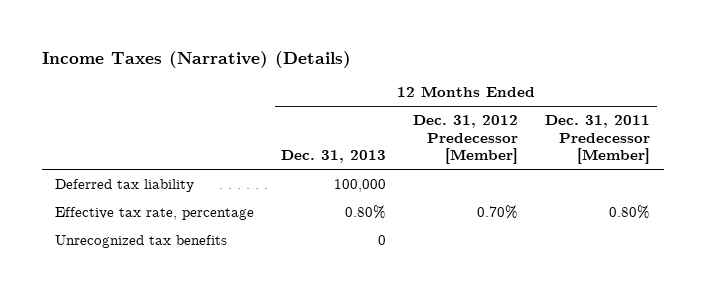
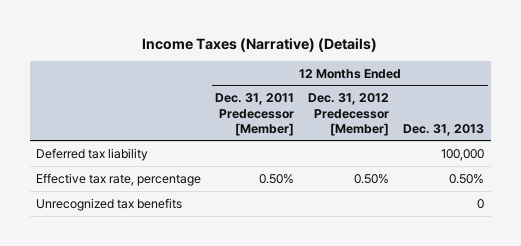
[345,204,387,219] 0.80% -> [449,173,485,184] 0.50%
[477,204,519,219] 0.70% -> [354,173,390,184] 0.50%
[609,204,651,219] 0.80% -> [259,173,295,184] 0.50%

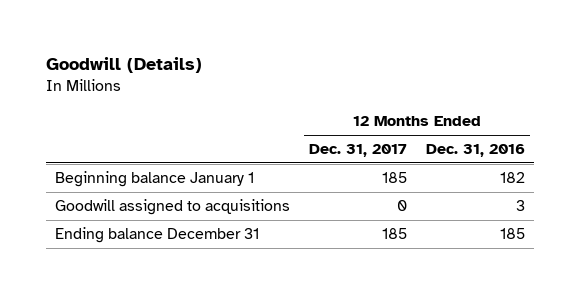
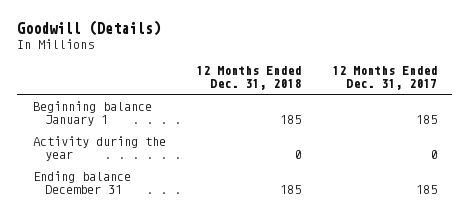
[425,144,525,158] Dec. 31, 2016 -> none
none -> [196,65,302,91] 12 Months Ended Dec. 31, 2018
[55,199,291,216] Goodwill assigned to acquisitions -> [32,135,166,162] Activity during the year

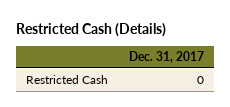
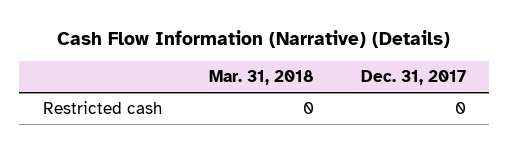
[15,22,166,37] Restricted Cash (Details) -> [57,29,451,48] Cash Flow Information (Narrative) (Details)
none -> [208,70,314,86] Mar. 31, 2018
[25,75,108,85] Restricted Cash -> [42,101,162,115] Restricted cash

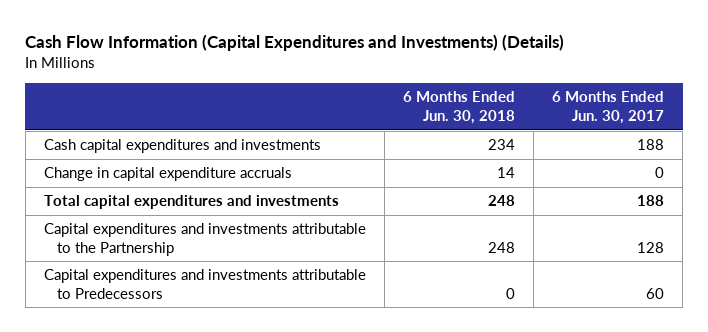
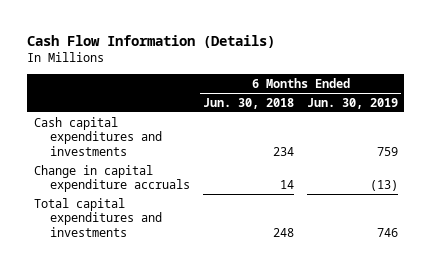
[25,34,565,52] Cash Flow Information (Capital Expenditures and Investments) (Details) -> [27,35,276,49] Cash Flow Information (Details)
[552,91,665,125] 6 Months Ended Jun. 30, 2017 -> none
none -> [307,97,399,109] Jun. 30, 2019
[44,223,367,256] Capital expenditures and investments attributable to the Partnership -> none
[44,269,367,299] Capital expenditures and investments attributable to Predecessors -> none

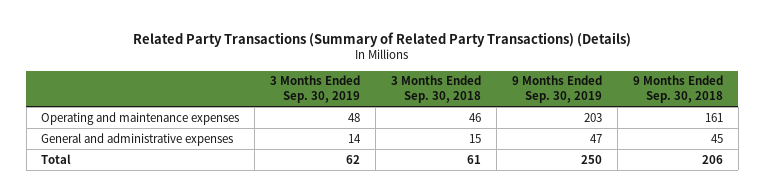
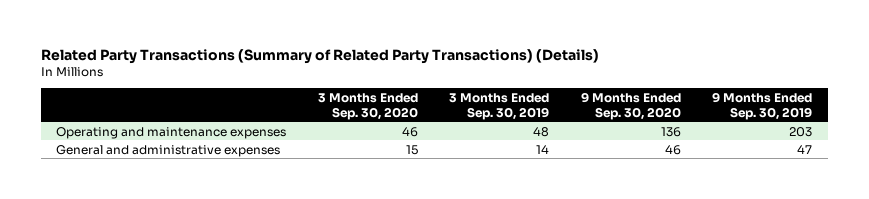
[391,75,482,104] 3 Months Ended Sep. 30, 2018 -> none
[632,75,723,104] 9 Months Ended Sep. 30, 2018 -> none
none -> [317,92,418,120] 3 Months Ended Sep. 30, 2020
none -> [580,91,681,120] 9 Months Ended Sep. 30, 2020
[41,153,72,164] Total -> none

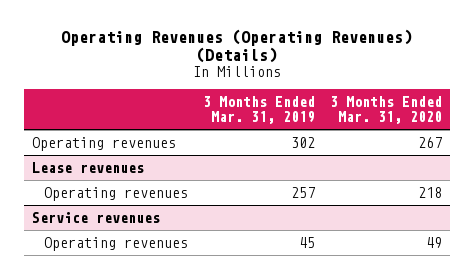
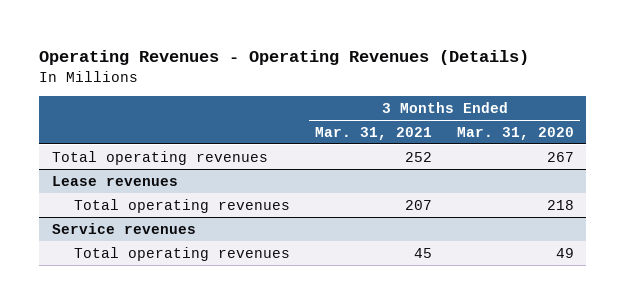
[60,28,412,64] Operating Revenues (Operating Revenues) (Details) -> [39,49,530,65] Operating Revenues - Operating Revenues (Details)
[202,96,315,125] 3 Months Ended Mar. 31, 2019 -> none
none -> [315,126,433,140] Mar. 31, 2021
[31,136,176,151] Operating revenues -> [51,150,268,165] Total operating revenues
[43,186,188,201] Operating revenues -> [74,198,291,213] Total operating revenues
[43,236,188,251] Operating revenues -> [74,246,291,261] Total operating revenues

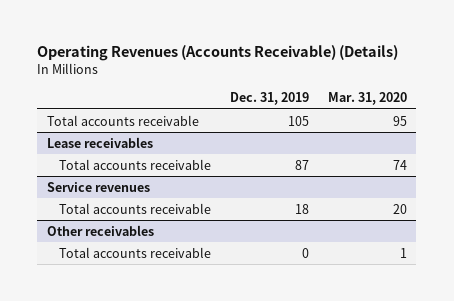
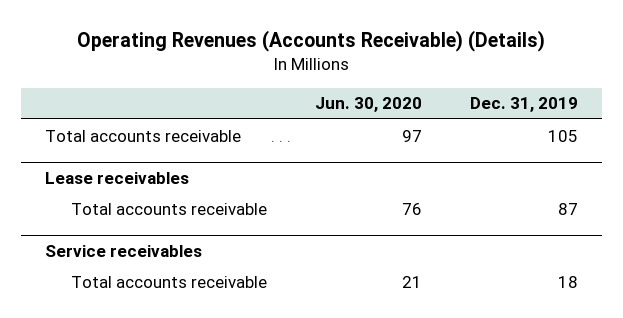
[327,92,407,106] Mar. 31, 2020 -> none
none -> [315,97,423,113] Jun. 30, 2020
[46,181,150,192] Service revenues -> [44,244,202,257] Service receivables
[46,224,154,236] Other receivables -> none
[59,246,212,258] Total accounts receivable -> none

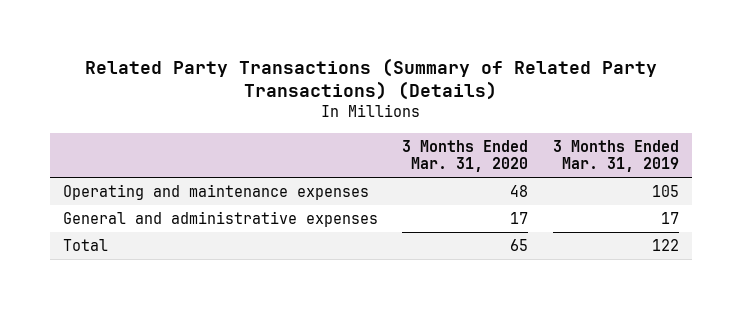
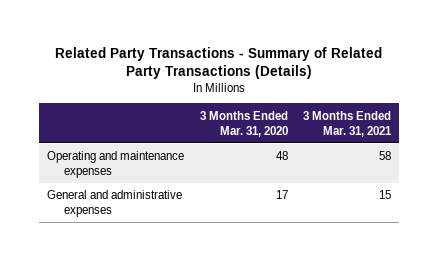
[84,57,657,101] Related Party Transactions (Summary of Related Party Transactions) (Details) -> [55,46,383,79] Related Party Transactions - Summary of Related Party Transactions (Details)
[553,139,680,173] 3 Months Ended Mar. 31, 2019 -> none
none -> [303,110,393,137] 3 Months Ended Mar. 31, 2021
[62,239,108,252] Total -> none

